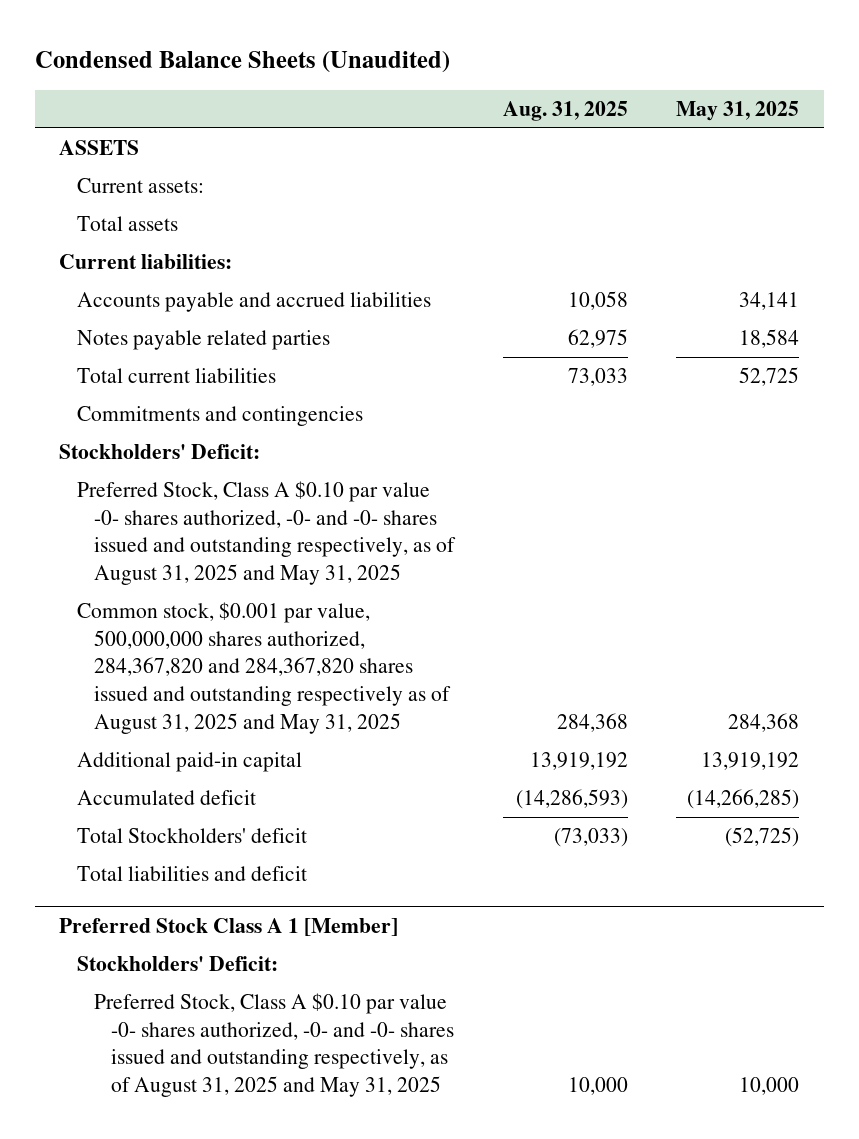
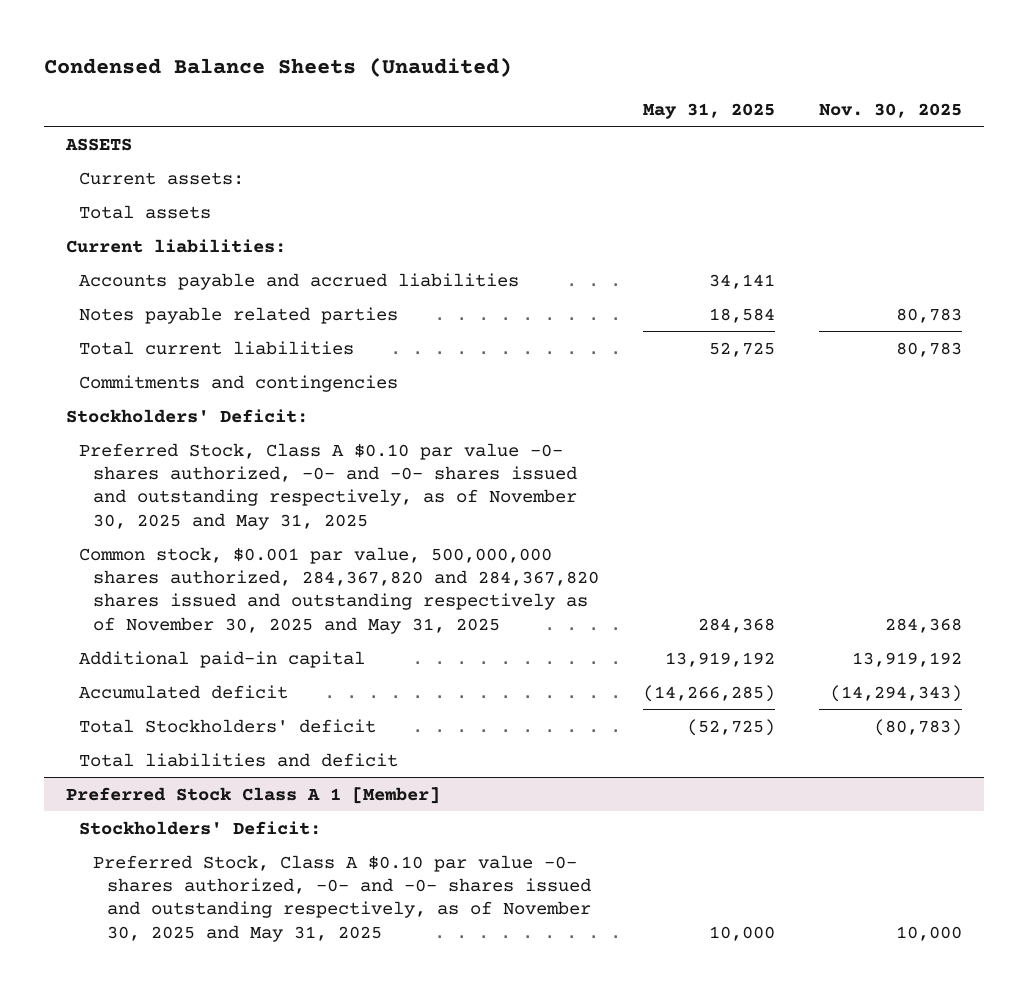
[502,100,628,121] Aug. 31, 2025 -> none
none -> [818,102,962,118] Nov. 30, 2025
[76,481,456,586] Preferred Stock, Class A $0.10 par value -0- shares authorized, -0- and -0- shares issued and outstanding respectively, as of August 31, 2025 and May 31, 2025 -> [79,442,578,530] Preferred Stock, Class A $0.10 par value -0- shares authorized, -0- and -0- shares issued and outstanding respectively, as of November 30, 2025 and May 31, 2025
[76,602,451,734] Common stock, $0.001 par value, 500,000,000 shares authorized, 284,367,820 and 284,367,820 shares issued and outstanding respectively as of August 31, 2025 and May 31, 2025 -> [79,546,600,634] Common stock, $0.001 par value, 500,000,000 shares authorized, 284,367,820 and 284,367,820 shares issued and outstanding respectively as of November 30, 2025 and May 31, 2025
[93,993,455,1098] Preferred Stock, Class A $0.10 par value -0- shares authorized, -0- and -0- shares issued and outstanding respectively, as of August 31, 2025 and May 31, 2025 -> [93,854,592,942] Preferred Stock, Class A $0.10 par value -0- shares authorized, -0- and -0- shares issued and outstanding respectively, as of November 30, 2025 and May 31, 2025

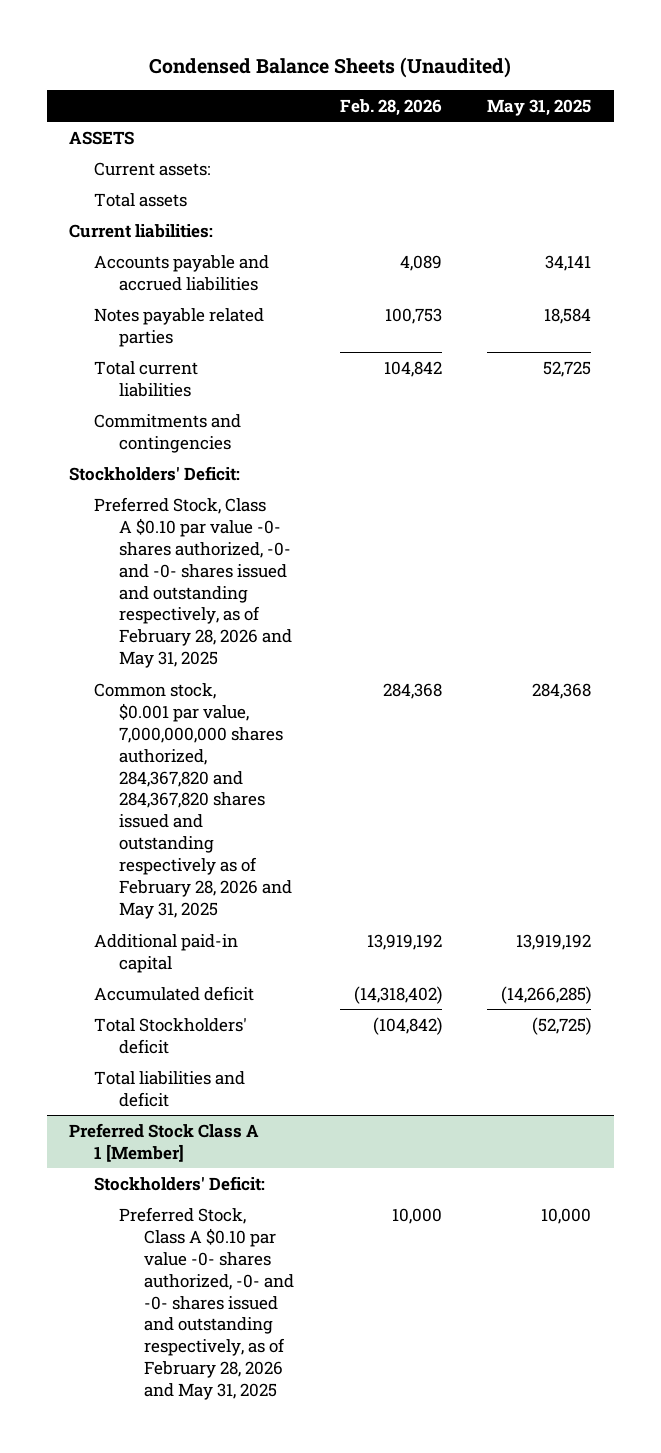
[818,102,962,118] Nov. 30, 2025 -> none
none -> [339,98,442,116] Feb. 28, 2026
[79,442,578,530] Preferred Stock, Class A $0.10 par value -0- shares authorized, -0- and -0- shares issued and outstanding respectively, as of November 30, 2025 and May 31, 2025 -> [94,496,293,669] Preferred Stock, Class A $0.10 par value -0- shares authorized, -0- and -0- shares issued and outstanding respectively, as of February 28, 2026 and May 31, 2025
[79,546,600,634] Common stock, $0.001 par value, 500,000,000 shares authorized, 284,367,820 and 284,367,820 shares issued and outstanding respectively as of November 30, 2025 and May 31, 2025 -> [94,682,293,920] Common stock, $0.001 par value, 7,000,000,000 shares authorized, 284,367,820 and 284,367,820 shares issued and outstanding respectively as of February 28, 2026 and May 31, 2025
[93,854,592,942] Preferred Stock, Class A $0.10 par value -0- shares authorized, -0- and -0- shares issued and outstanding respectively, as of November 30, 2025 and May 31, 2025 -> [119,1206,294,1401] Preferred Stock, Class A $0.10 par value -0- shares authorized, -0- and -0- shares issued and outstanding respectively, as of February 28, 2026 and May 31, 2025

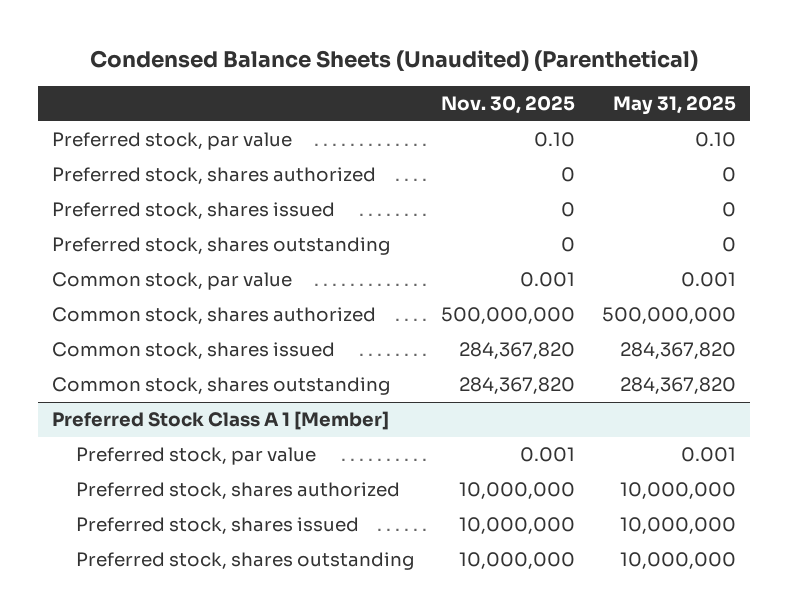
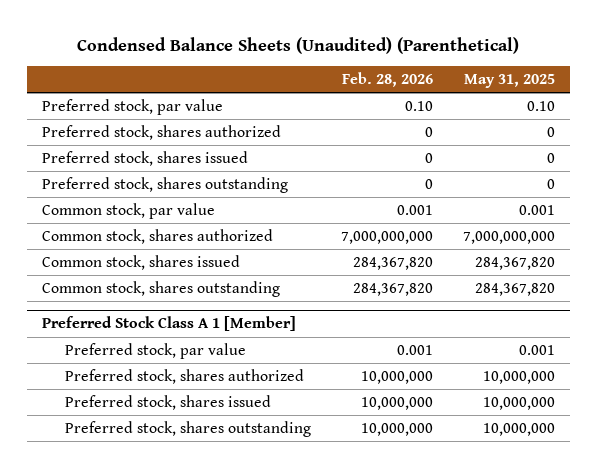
[441,96,576,115] Nov. 30, 2025 -> none
none -> [341,71,433,87] Feb. 28, 2026
[602,307,737,325] 500,000,000 -> [462,230,555,244] 7,000,000,000

